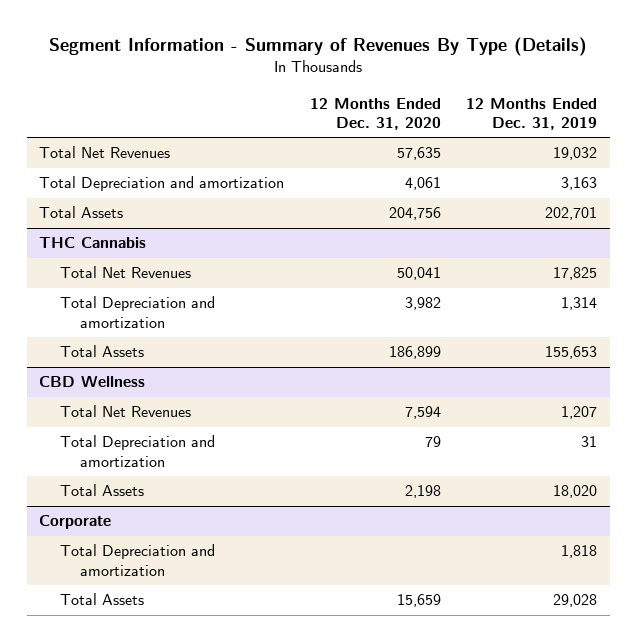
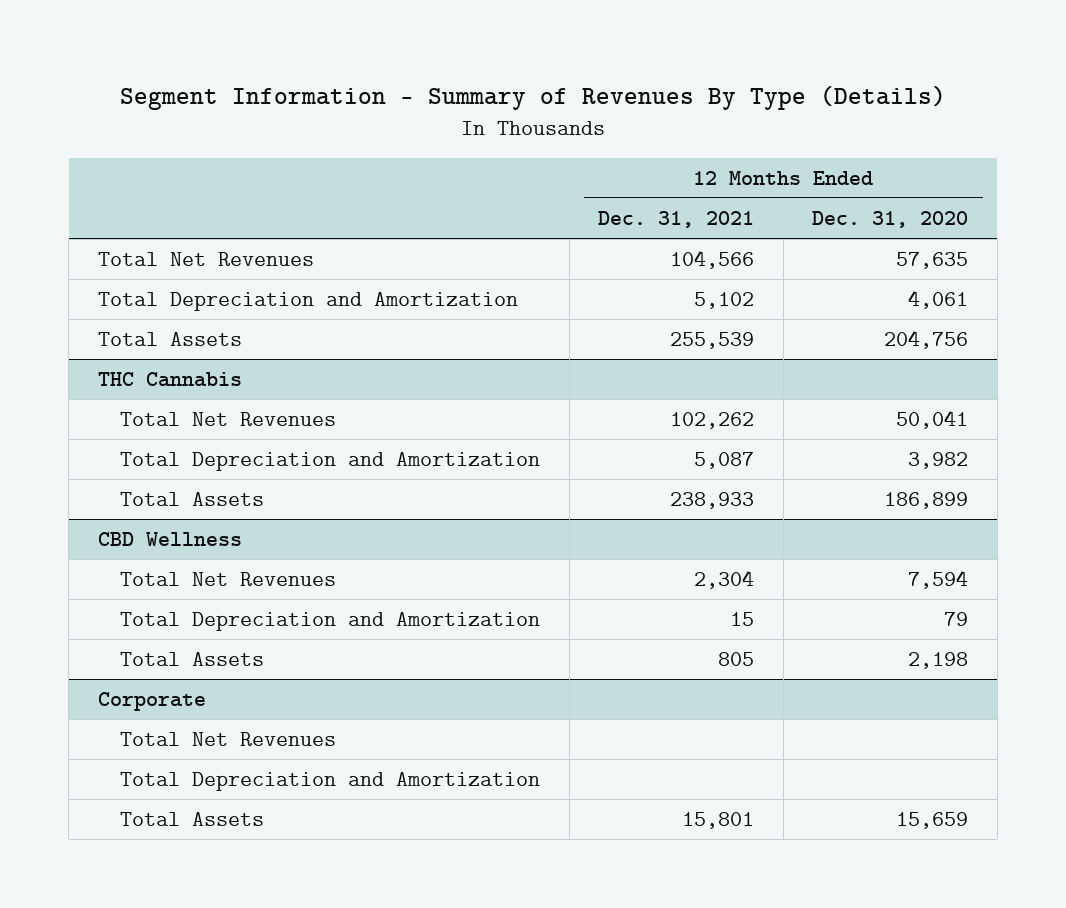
[466,97,598,130] 12 Months Ended Dec. 31, 2019 -> none
none -> [598,210,755,228] Dec. 31, 2021
[39,176,285,192] Total Depreciation and amortization -> [97,292,518,312] Total Depreciation and Amortization
[59,296,215,328] Total Depreciation and amortization -> [120,452,541,472] Total Depreciation and Amortization
[59,435,215,467] Total Depreciation and amortization -> [120,612,541,632] Total Depreciation and Amortization
none -> [120,732,337,747] Total Net Revenues
[59,544,215,576] Total Depreciation and amortization -> [120,772,541,792] Total Depreciation and Amortization

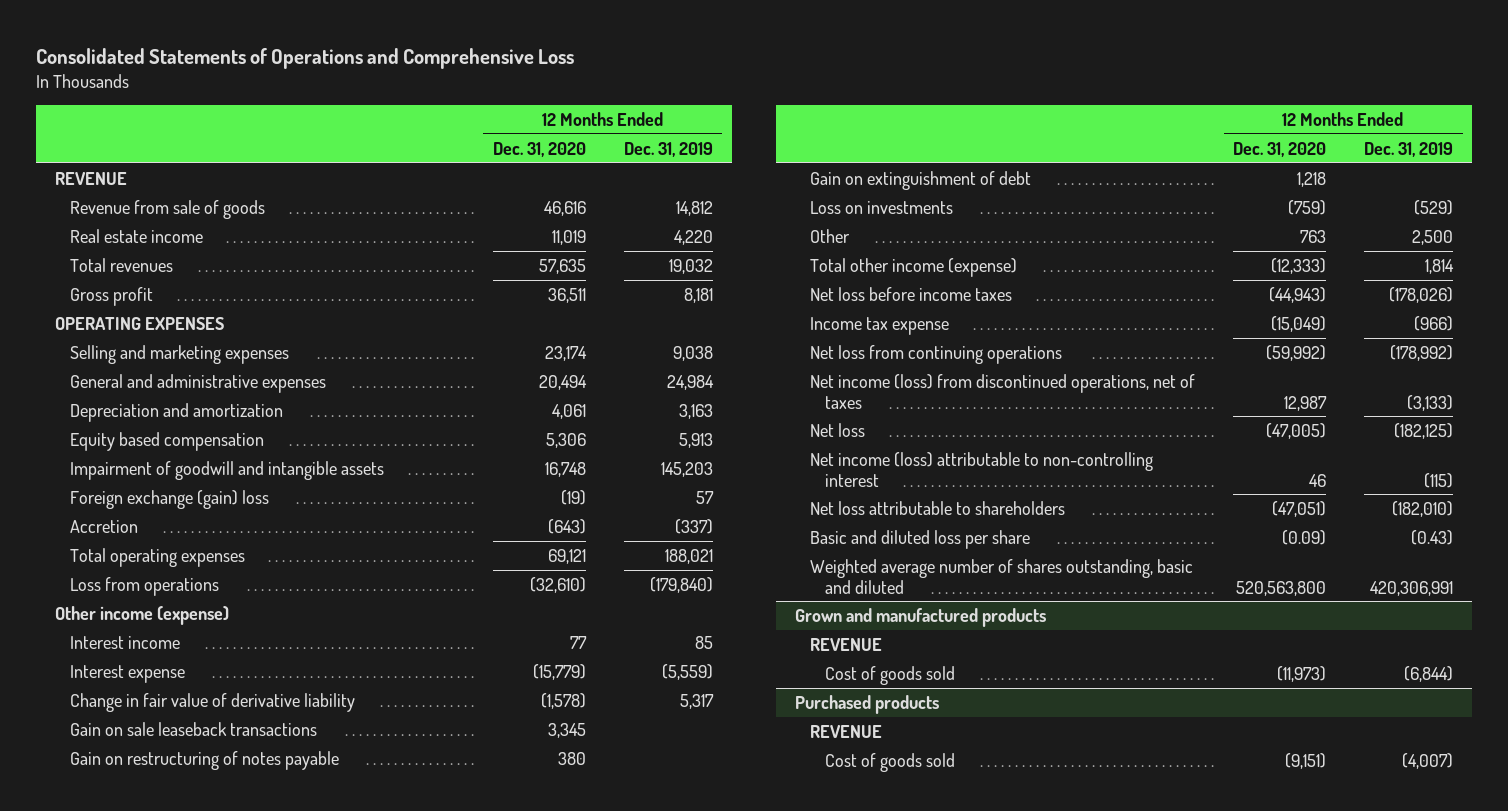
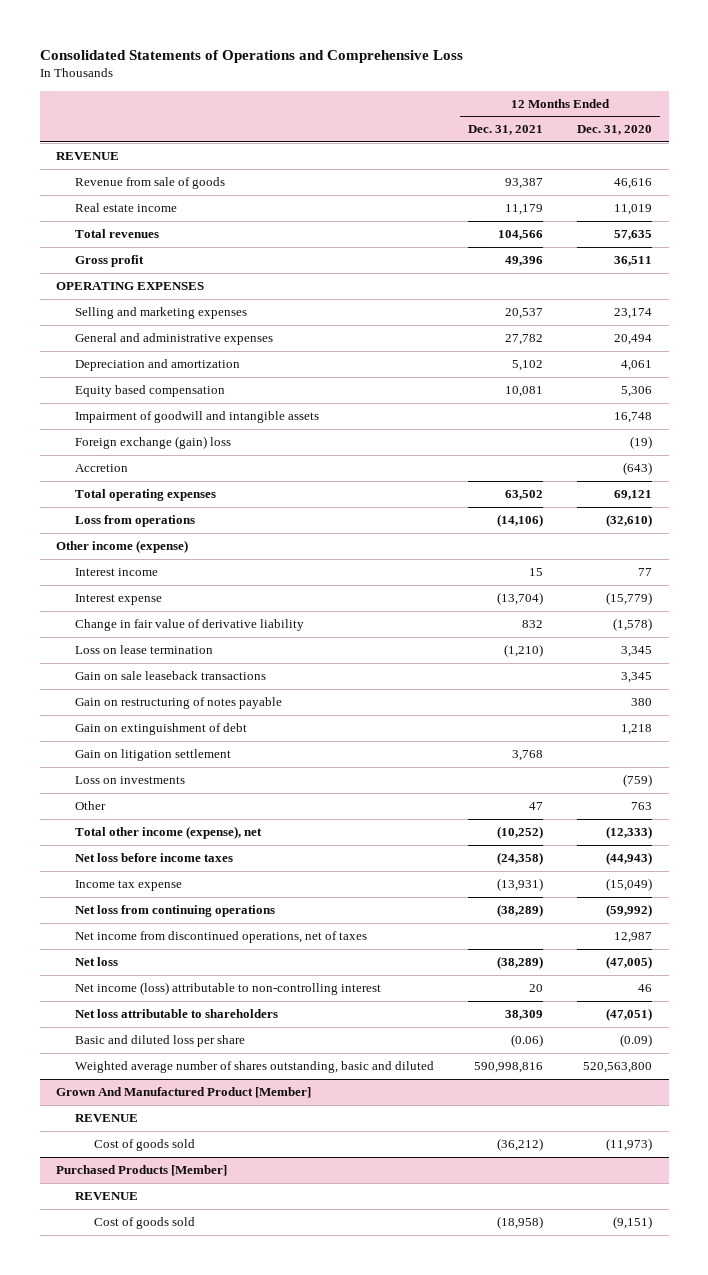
[623,141,713,157] Dec. 31, 2019 -> none
none -> [467,125,543,136] Dec. 31, 2021
none -> [75,645,214,655] Loss on lease termination
none -> [75,749,232,762] Gain on litigation settlement
[810,257,1018,277] Total other income (expense) -> [75,826,263,840] Total other income (expense), net
[810,373,1196,409] Net income (loss) from discontinued operations, net of taxes -> [75,931,368,944] Net income from discontinued operations, net of taxes
[795,607,1047,627] Grown and manufactured products -> [56,1087,312,1099] Grown And Manufactured Product [Member]
[795,694,940,714] Purchased products -> [56,1165,228,1177] Purchased Products [Member]

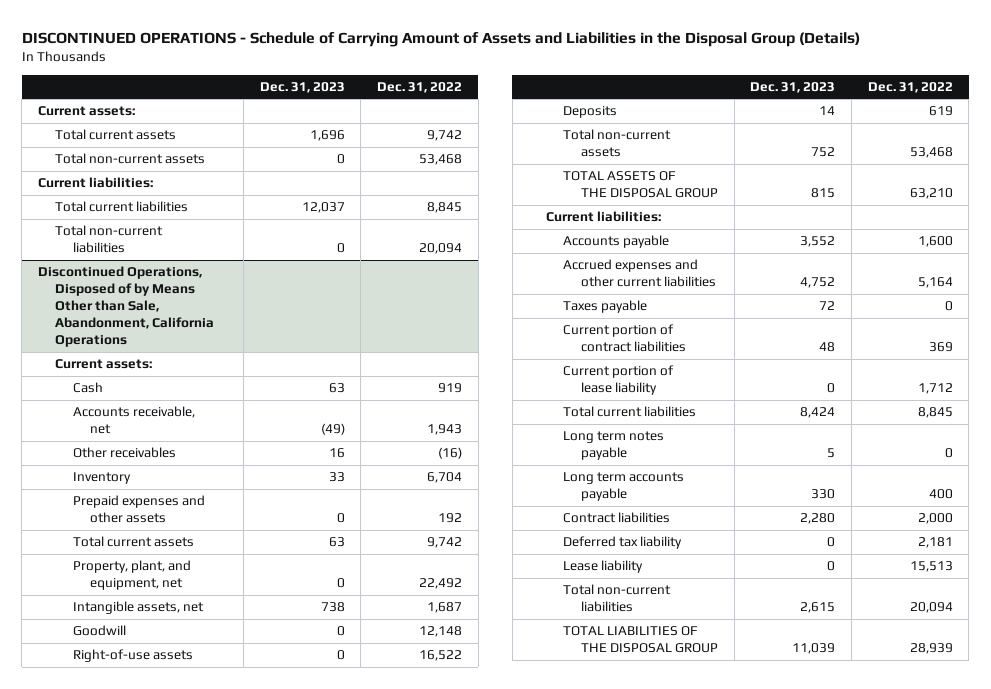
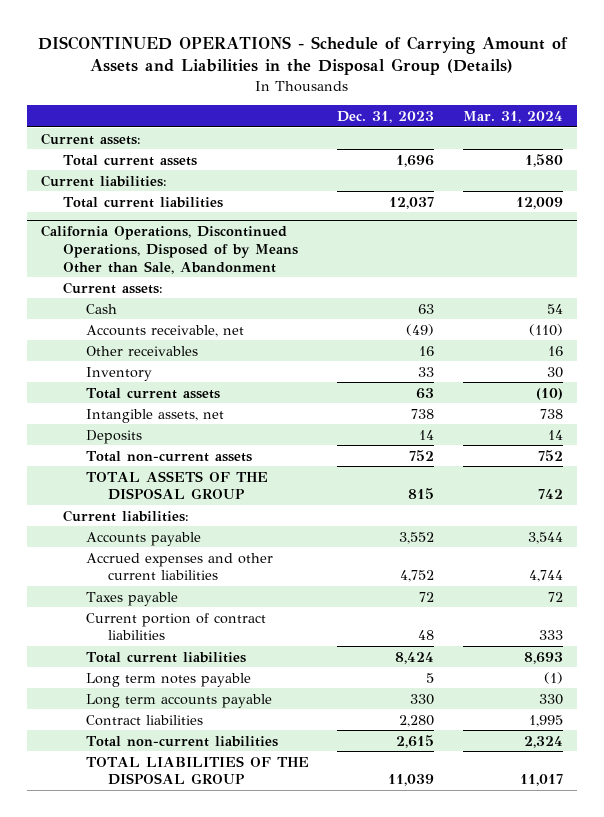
[377,81,463,93] Dec. 31, 2022 -> none
none -> [462,110,563,123] Mar. 31, 2024
[55,153,206,165] Total non-current assets -> none
[55,225,164,254] Total non-current liabilities -> none
[37,266,215,348] Discontinued Operations, Disposed of by Means Other than Sale, Abandonment, California Operations -> [40,225,299,274] California Operations, Discontinued Operations, Disposed of by Means Other than Sale, Abandonment
[72,495,205,524] Prepaid expenses and other assets -> none
[72,560,191,591] Property, plant, and equipment, net -> none
[72,625,126,637] Goodwill -> none
[72,649,193,663] Right-of-use assets -> none
[563,365,675,396] Current portion of lease liability -> none
[563,536,683,550] Deferred tax liability -> none
[563,560,644,574] Lease liability -> none

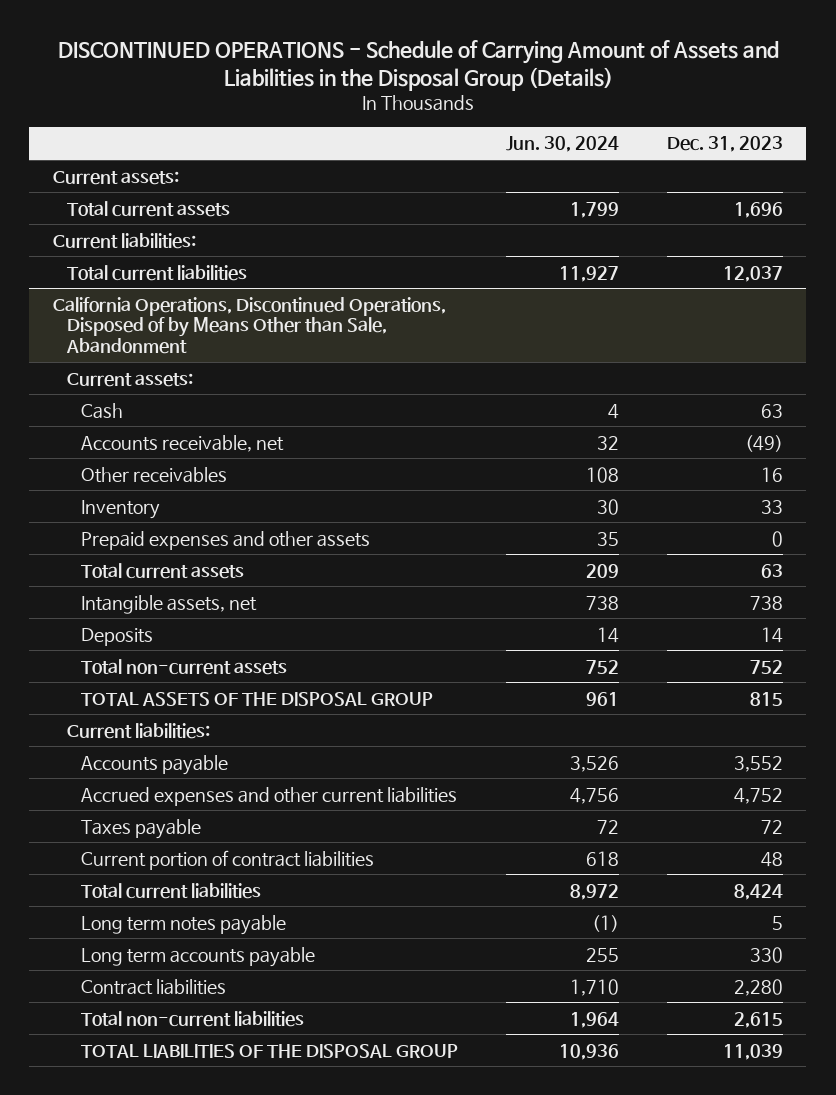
[462,110,563,123] Mar. 31, 2024 -> none
none -> [505,136,619,153] Jun. 30, 2024
none -> [80,530,370,550] Prepaid expenses and other assets

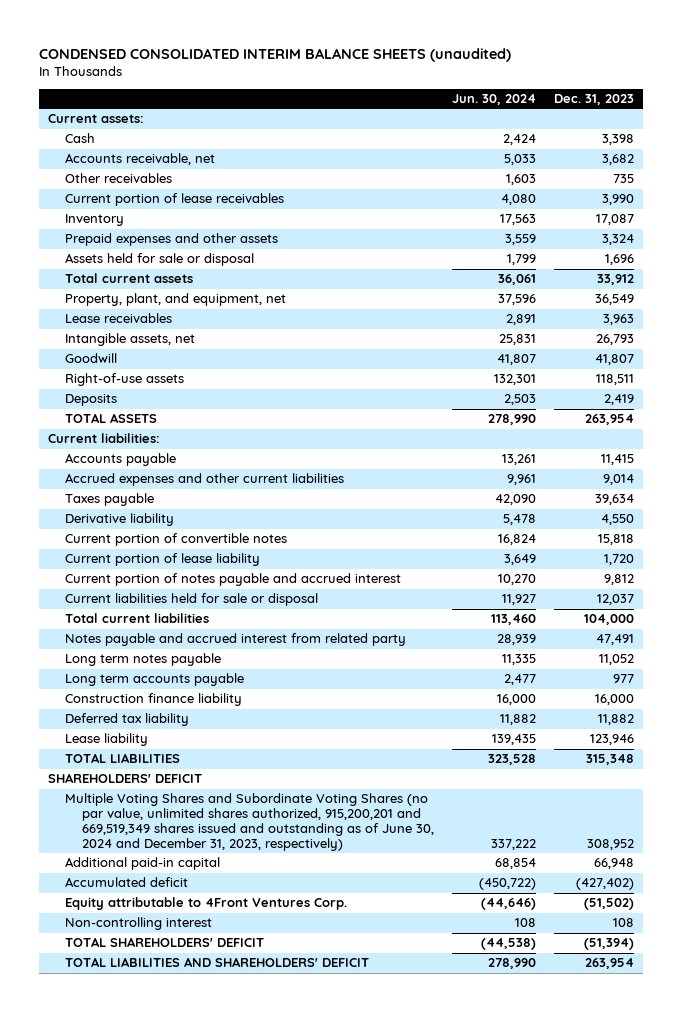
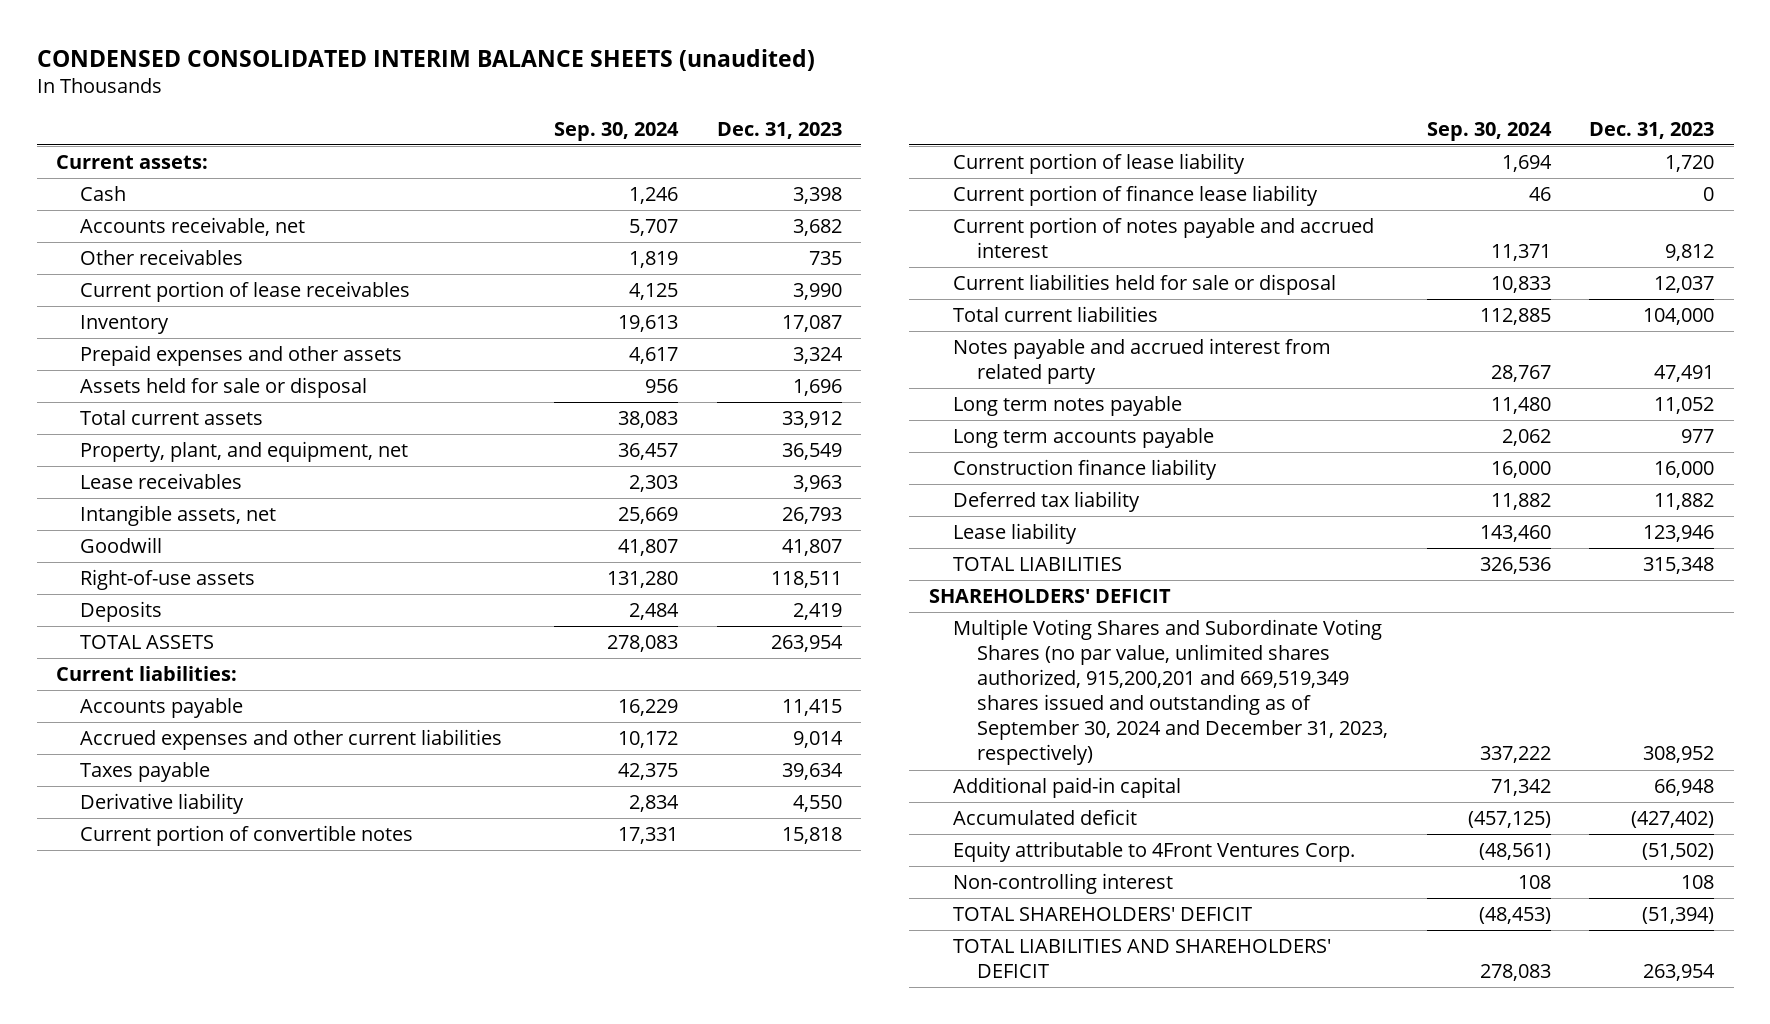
[451,93,536,105] Jun. 30, 2024 -> none
none -> [553,121,679,141] Sep. 30, 2024
none -> [952,185,1318,207] Current portion of finance lease liability
[64,793,435,851] Multiple Voting Shares and Subordinate Voting Shares (no par value, unlimited shares authorized, 915,200,201 and 669,519,349 shares issued and outstanding as of June 30, 2024 and December 31, 2023, respectively) -> [952,619,1388,766] Multiple Voting Shares and Subordinate Voting Shares (no par value, unlimited shares authorized, 915,200,201 and 669,519,349 shares issued and outstanding as of September 30, 2024 and December 31, 2023, respectively)

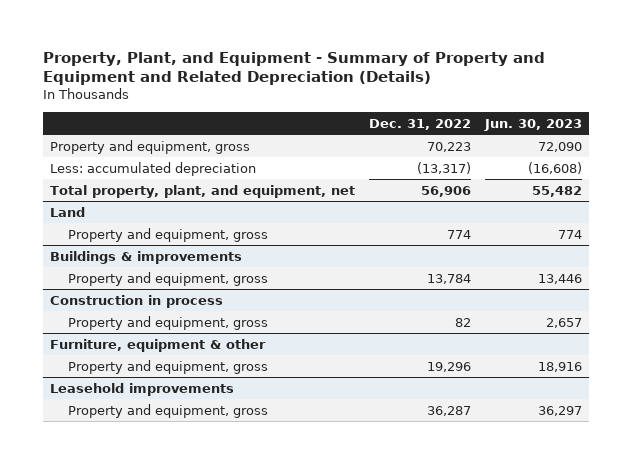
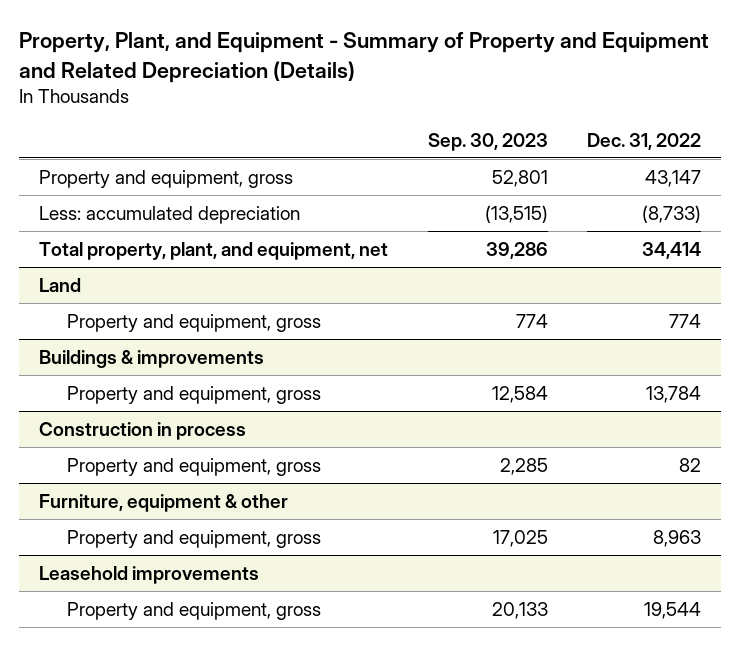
[483,118,582,131] Jun. 30, 2023 -> none
none -> [427,132,548,151] Sep. 30, 2023
[426,141,471,152] 70,223 -> [645,169,702,187] 43,147
[416,161,471,174] (13,317) -> [642,204,702,223] (8,733)
[420,185,471,197] 56,906 -> [642,241,702,259] 34,414
[426,361,471,372] 19,296 -> [653,529,702,547] 8,963
[426,405,471,416] 36,287 -> [644,601,702,619] 19,544

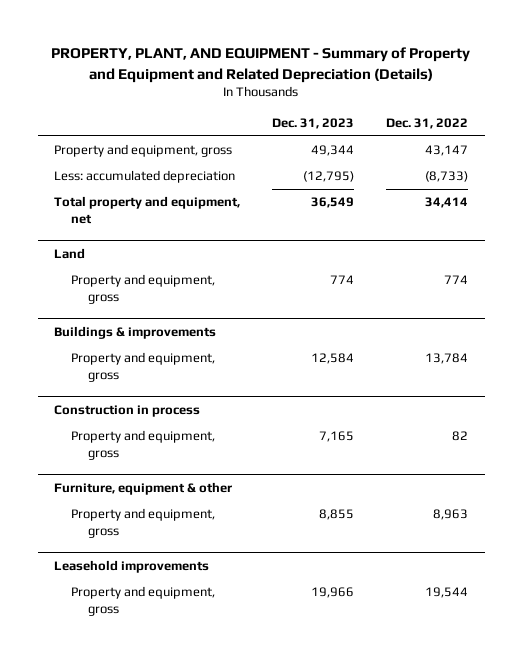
[19,32,710,83] Property, Plant, and Equipment - Summary of Property and Equipment and Related Depreciation (Details) -> [51,47,471,83] PROPERTY, PLANT, AND EQUIPMENT - Summary of Property and Equipment and Related Depreciation (Details)
[427,132,548,151] Sep. 30, 2023 -> none
none -> [272,117,355,129] Dec. 31, 2023
[39,241,389,260] Total property, plant, and equipment, net -> [54,196,241,225] Total property and equipment, net

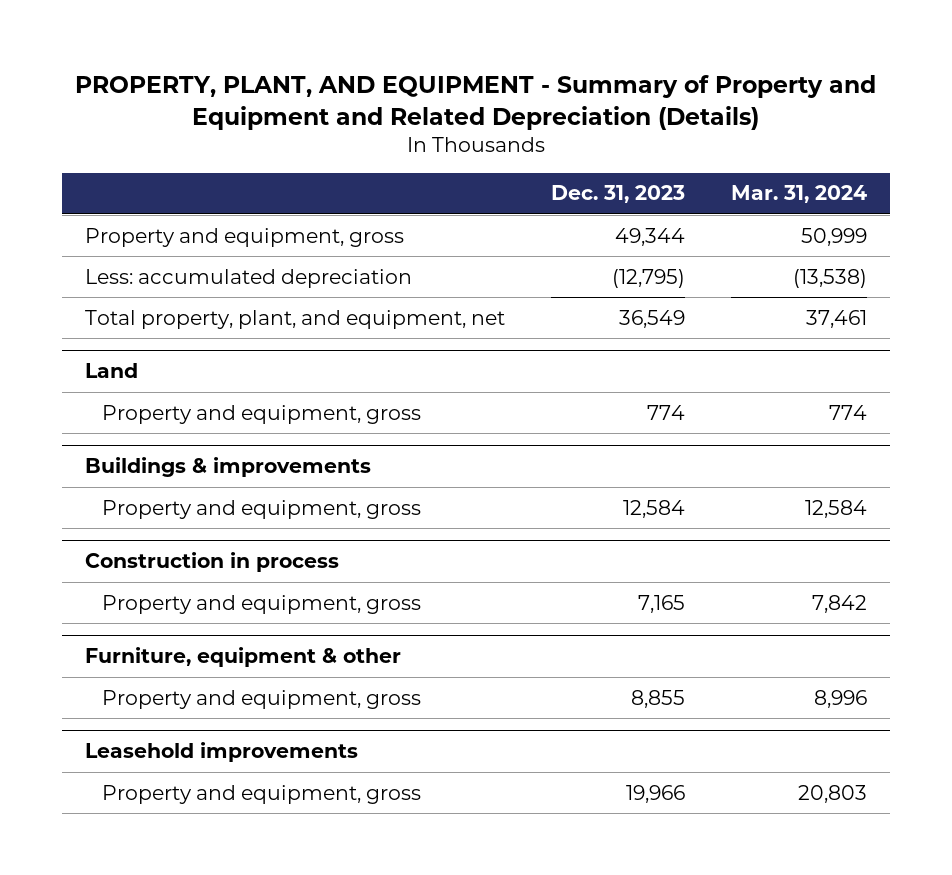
[386,117,469,129] Dec. 31, 2022 -> none
none -> [731,185,868,204] Mar. 31, 2024
[54,196,241,225] Total property and equipment, net -> [84,309,505,329] Total property, plant, and equipment, net

